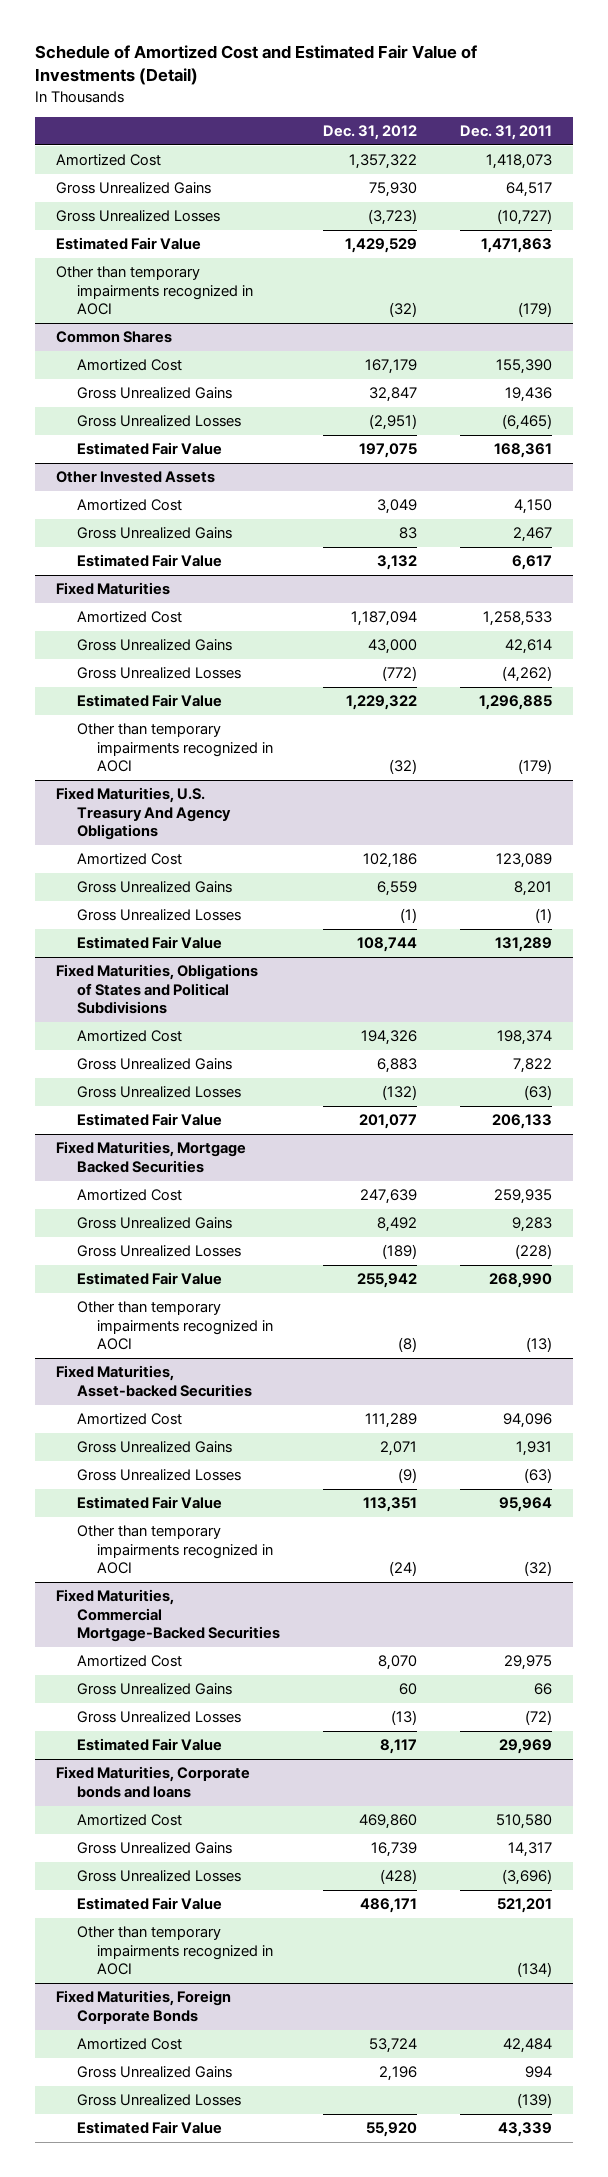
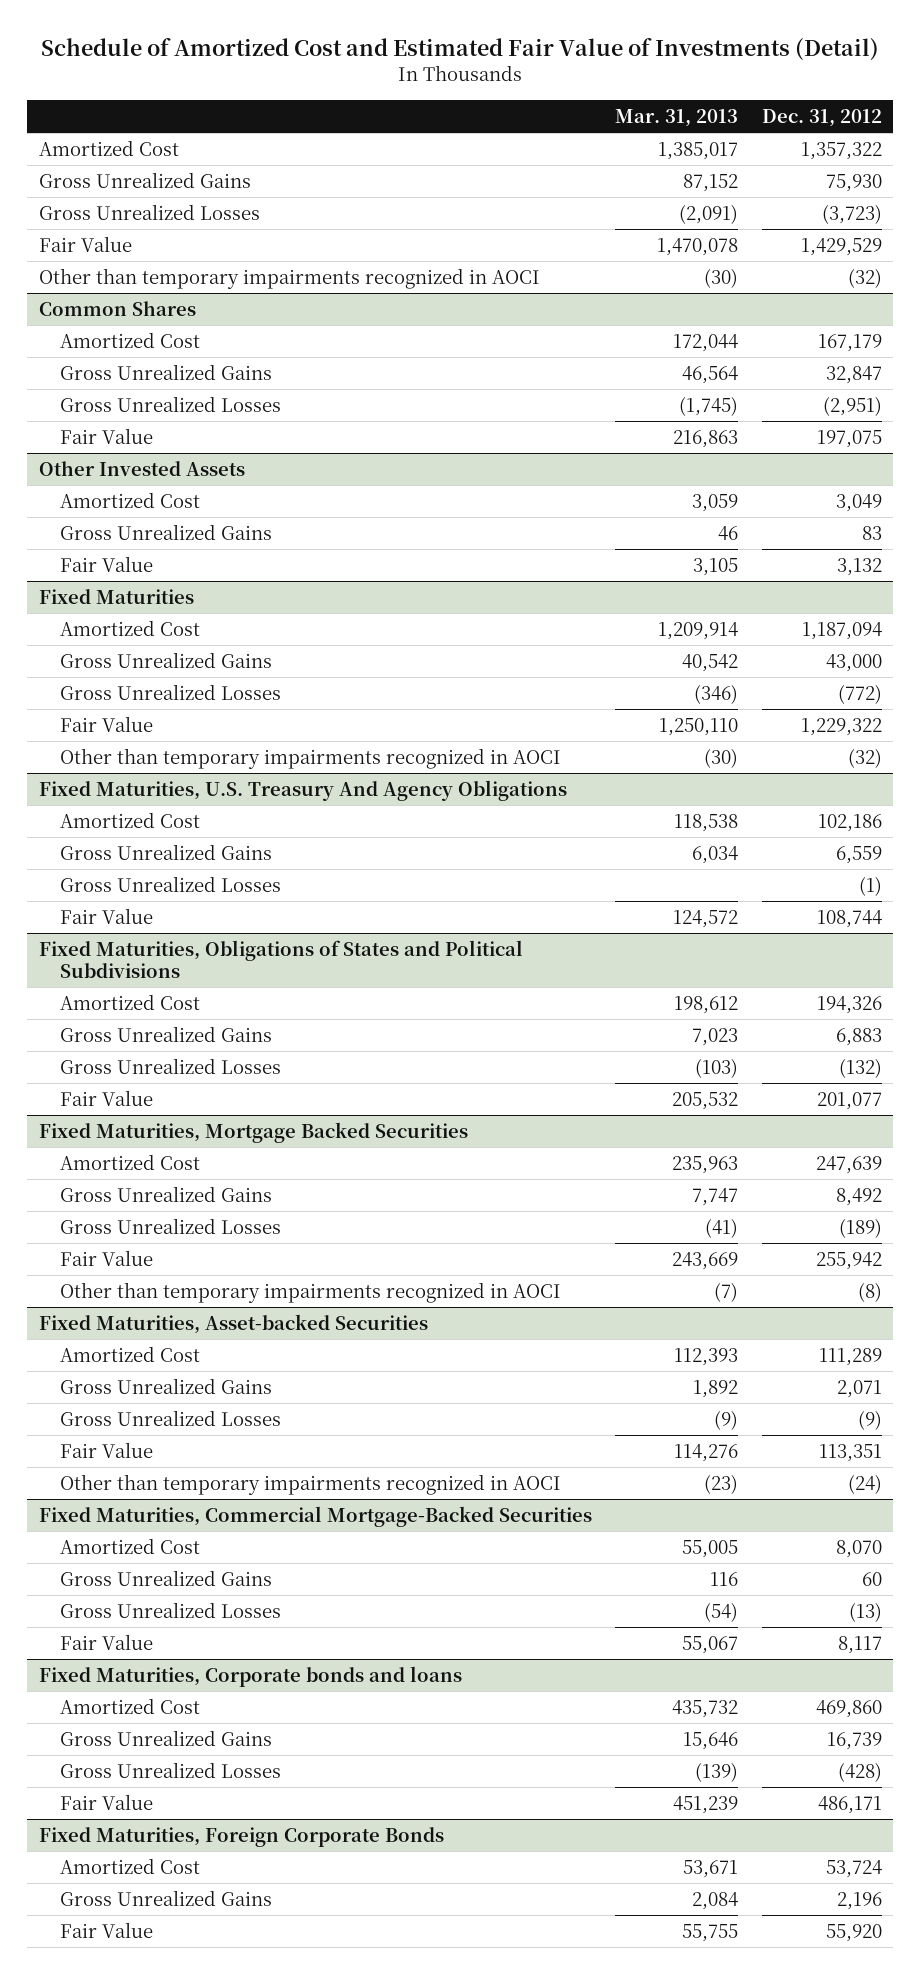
[459,125,552,141] Dec. 31, 2011 -> none
none -> [615,108,739,127] Mar. 31, 2013
[56,237,202,251] Estimated Fair Value -> [38,236,132,253] Fair Value
[76,442,222,456] Estimated Fair Value -> [60,428,154,445] Fair Value
[76,554,222,568] Estimated Fair Value -> [60,556,154,573] Fair Value
[76,694,222,708] Estimated Fair Value -> [60,716,154,733] Fair Value
[76,936,222,950] Estimated Fair Value -> [60,908,154,925] Fair Value
[76,1113,222,1127] Estimated Fair Value -> [60,1090,154,1107] Fair Value
[76,1272,222,1286] Estimated Fair Value -> [60,1250,154,1267] Fair Value
[76,1496,222,1510] Estimated Fair Value -> [60,1442,154,1459] Fair Value
[76,1738,222,1752] Estimated Fair Value -> [60,1634,154,1651] Fair Value
[76,1926,273,1976] Other than temporary impairments recognized in AOCI -> none
[76,1897,222,1911] Estimated Fair Value -> [60,1794,154,1811] Fair Value
[76,2094,241,2107] Gross Unrealized Losses -> none
[76,2121,222,2135] Estimated Fair Value -> [60,1922,154,1939] Fair Value

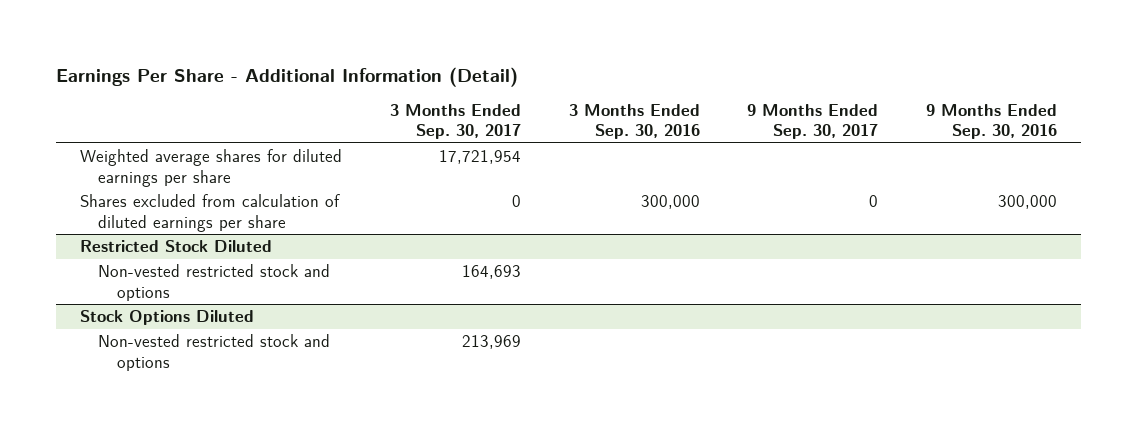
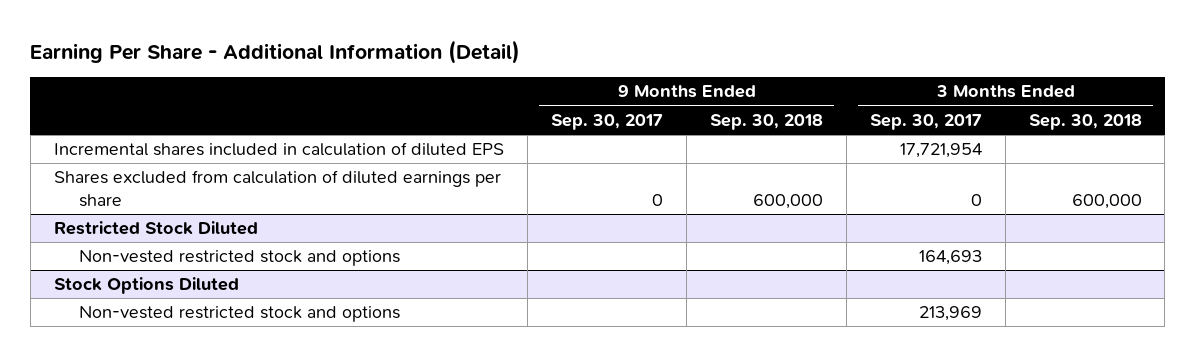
[56,66,519,87] Earnings Per Share - Additional Information (Detail) -> [30,39,521,64] Earning Per Share - Additional Information (Detail)
[568,103,700,140] 3 Months Ended Sep. 30, 2016 -> none
[926,103,1058,140] 9 Months Ended Sep. 30, 2016 -> none
none -> [709,113,823,130] Sep. 30, 2018
none -> [1028,113,1142,130] Sep. 30, 2018
[80,148,343,187] Weighted average shares for diluted earnings per share -> [53,142,504,157] Incremental shares included in calculation of diluted EPS

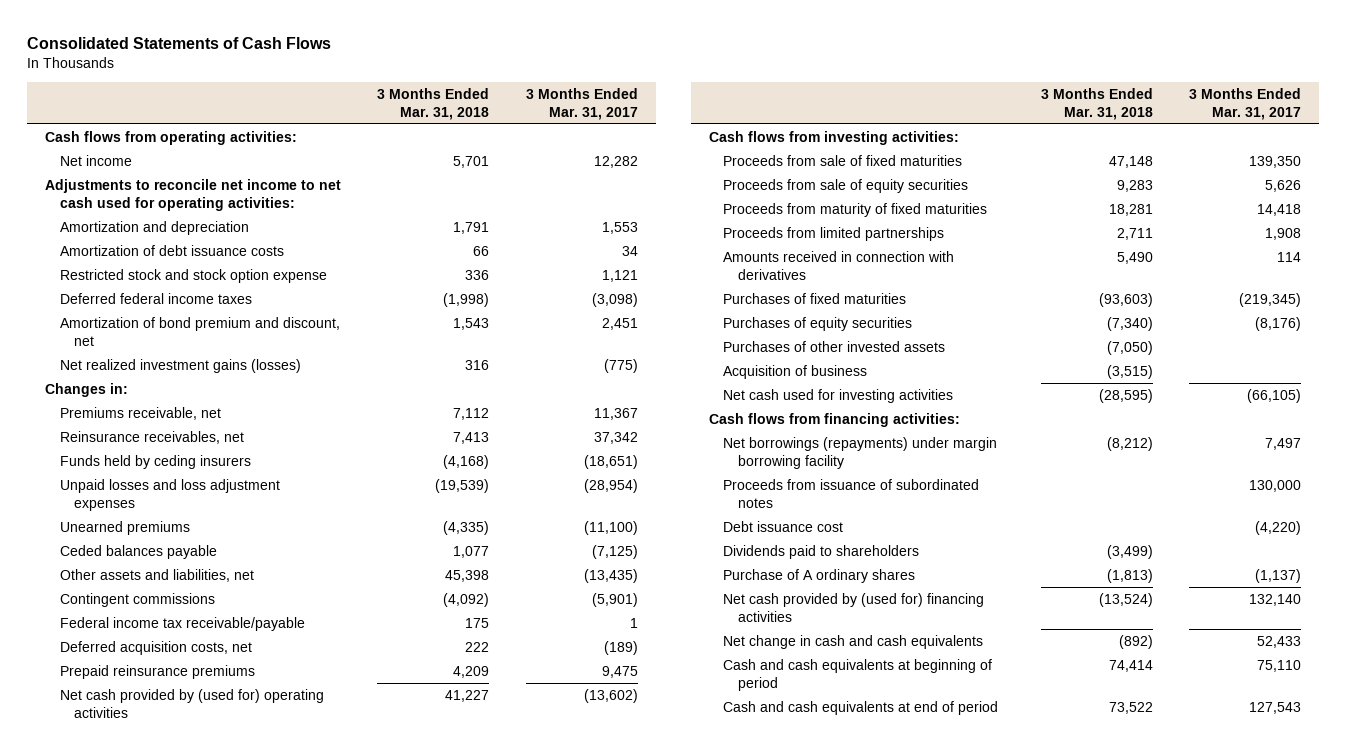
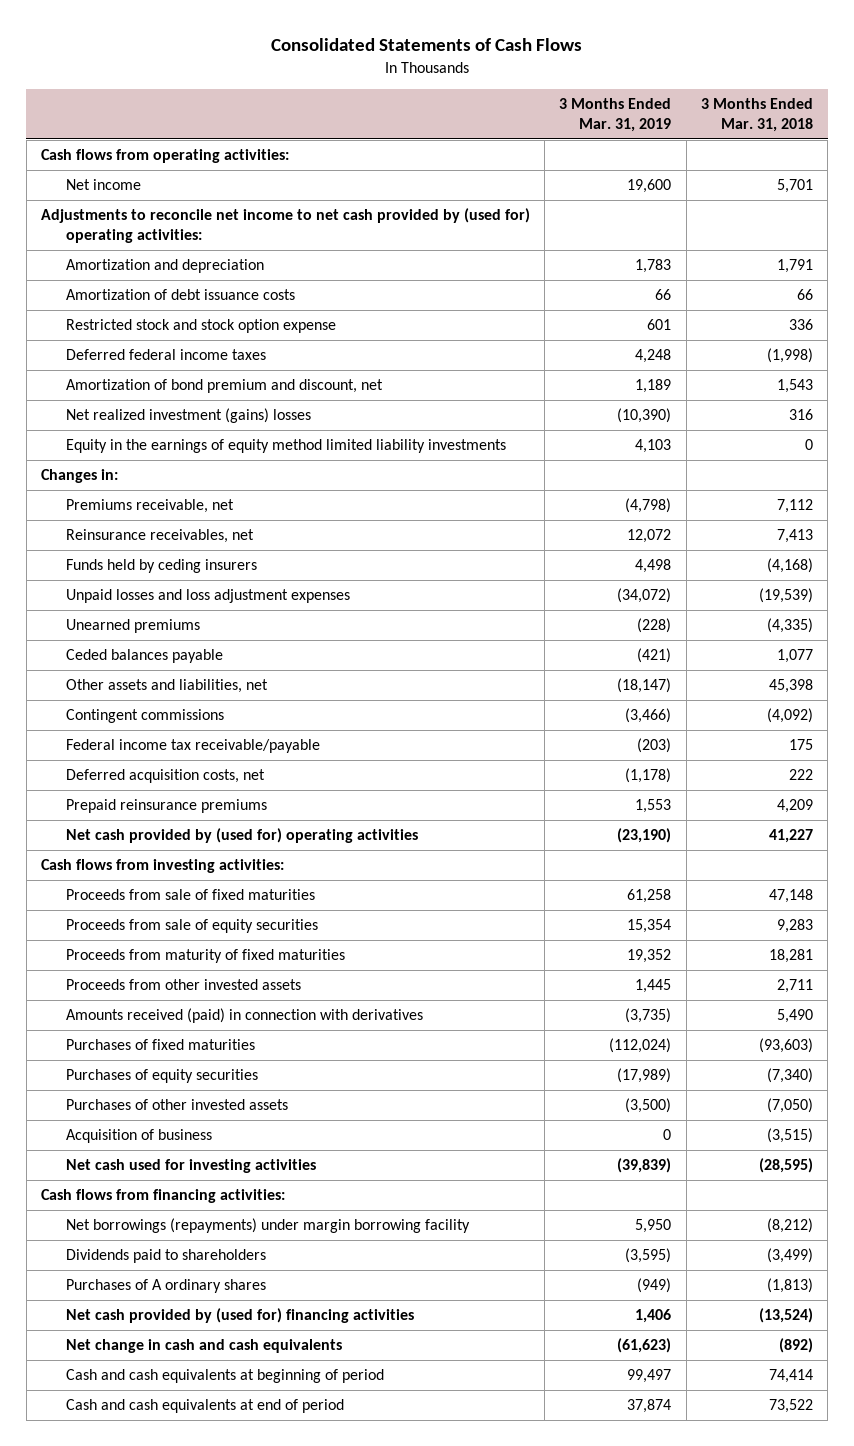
[525,87,638,120] 3 Months Ended Mar. 31, 2017 -> none
none -> [559,98,672,133] 3 Months Ended Mar. 31, 2019
[45,178,342,211] Adjustments to reconcile net income to net cash used for operating activities: -> [40,208,530,243] Adjustments to reconcile net income to net cash provided by (used for) operating activities:
[59,358,301,373] Net realized investment gains (losses) -> [66,408,312,424] Net realized investment (gains) losses
none -> [66,439,507,454] Equity in the earnings of equity method limited liability investments
[723,226,945,241] Proceeds from limited partnerships -> [66,979,302,991] Proceeds from other invested assets
[723,250,955,280] Amounts received in connection with derivatives -> [66,1008,424,1024] Amounts received (paid) in connection with derivatives
[723,478,980,508] Proceeds from issuance of subordinated notes -> none
[723,520,844,532] Debt issuance cost -> none
[723,568,916,583] Purchase of A ordinary shares -> [66,1279,267,1294] Purchases of A ordinary shares

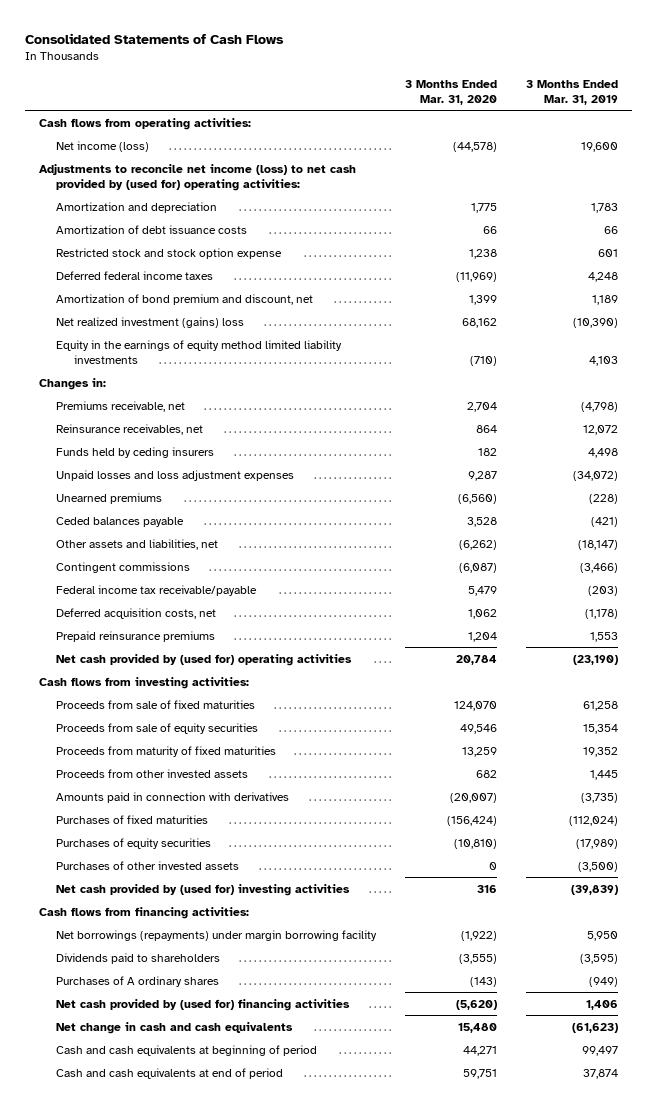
[701,98,814,133] 3 Months Ended Mar. 31, 2018 -> none
none -> [405,80,498,106] 3 Months Ended Mar. 31, 2020
[66,179,142,191] Net income -> [56,140,150,152] Net income (loss)
[40,208,530,243] Adjustments to reconcile net income to net cash provided by (used for) operating activities: -> [39,163,357,191] Adjustments to reconcile net income (loss) to net cash provided by (used for) operating activities:
[66,408,312,424] Net realized investment (gains) losses -> [56,316,245,328] Net realized investment (gains) loss
[66,1008,424,1024] Amounts received (paid) in connection with derivatives -> [56,791,290,803] Amounts paid in connection with derivatives
[66,1129,213,1144] Acquisition of business -> none
[66,1159,317,1174] Net cash used for investing activities -> [56,883,351,896] Net cash provided by (used for) investing activities

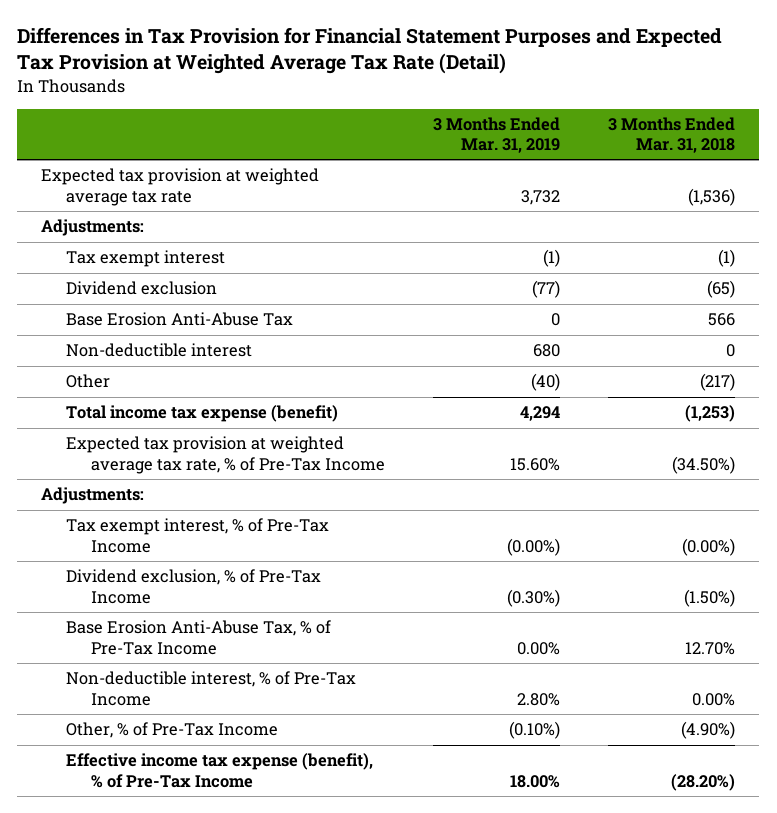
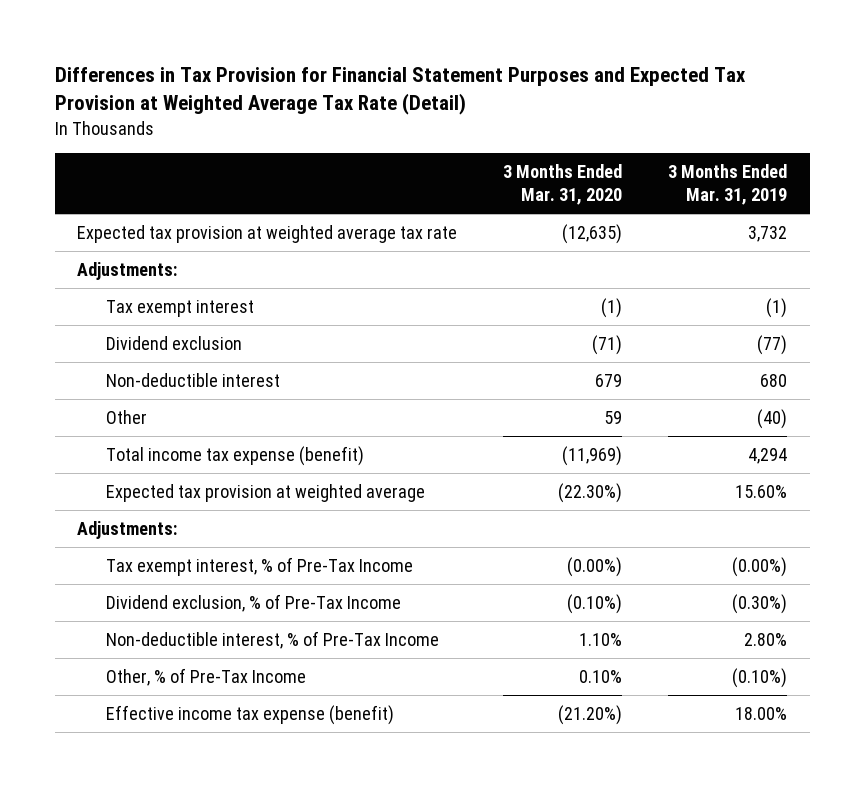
[608,116,736,154] 3 Months Ended Mar. 31, 2018 -> none
none -> [503,163,623,205] 3 Months Ended Mar. 31, 2020
[66,312,294,327] Base Erosion Anti-Abuse Tax -> none
[66,436,385,474] Expected tax provision at weighted average tax rate, % of Pre-Tax Income -> [105,483,425,502] Expected tax provision at weighted average
[66,620,332,655] Base Erosion Anti-Abuse Tax, % of Pre-Tax Income -> none
[66,753,374,788] Effective income tax expense (benefit), % of Pre-Tax Income -> [105,704,394,725] Effective income tax expense (benefit)

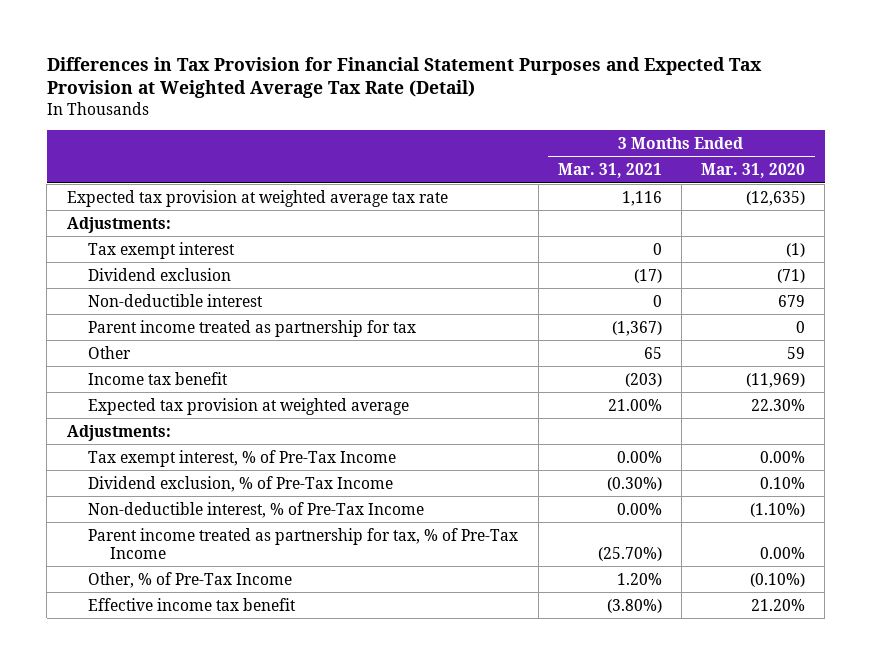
[667,163,787,205] 3 Months Ended Mar. 31, 2019 -> none
none -> [557,163,662,179] Mar. 31, 2021
none -> [88,319,417,337] Parent income treated as partnership for tax
[105,445,364,466] Total income tax expense (benefit) -> [88,371,229,385] Income tax benefit
[558,482,623,503] (22.30%) -> [751,398,806,411] 22.30%
[567,556,623,577] (0.00%) -> [760,450,806,463] 0.00%
[567,593,623,614] (0.10%) -> [760,476,806,489] 0.10%
[579,632,623,646] 1.10% -> [750,502,806,517] (1.10%)
none -> [88,527,519,559] Parent income treated as partnership for tax, % of Pre-Tax Income
[579,669,623,683] 0.10% -> [750,572,806,587] (0.10%)
[105,704,394,725] Effective income tax expense (benefit) -> [88,597,297,611] Effective income tax benefit
[558,704,623,725] (21.20%) -> [751,598,806,611] 21.20%

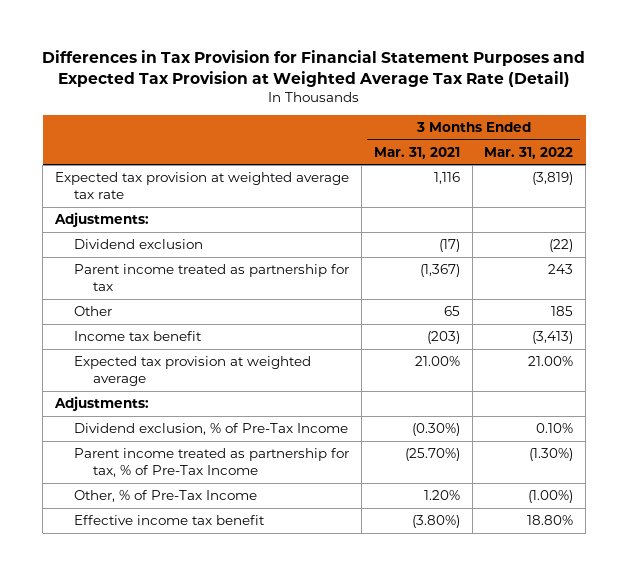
[701,163,806,179] Mar. 31, 2020 -> none
none -> [484,146,574,159] Mar. 31, 2022
[88,241,236,259] Tax exempt interest -> none
[88,293,264,307] Non-deductible interest -> none
[88,449,397,467] Tax exempt interest, % of Pre-Tax Income -> none
[88,501,425,518] Non-deductible interest, % of Pre-Tax Income -> none

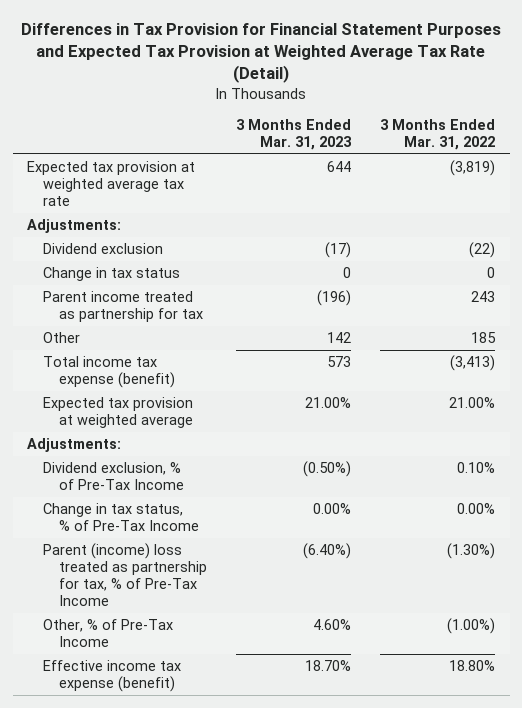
[373,146,460,159] Mar. 31, 2021 -> none
none -> [236,118,353,151] 3 Months Ended Mar. 31, 2023
none -> [43,266,181,281] Change in tax status
[73,330,202,341] Income tax benefit -> [43,355,176,388] Total income tax expense (benefit)
none -> [43,502,200,531] Change in tax status, % of Pre-Tax Income
[73,447,349,478] Parent income treated as partnership for tax, % of Pre-Tax Income -> [43,542,208,607] Parent (income) loss treated as partnership for tax, % of Pre-Tax Income
[73,514,265,525] Effective income tax benefit -> [43,659,182,692] Effective income tax expense (benefit)

